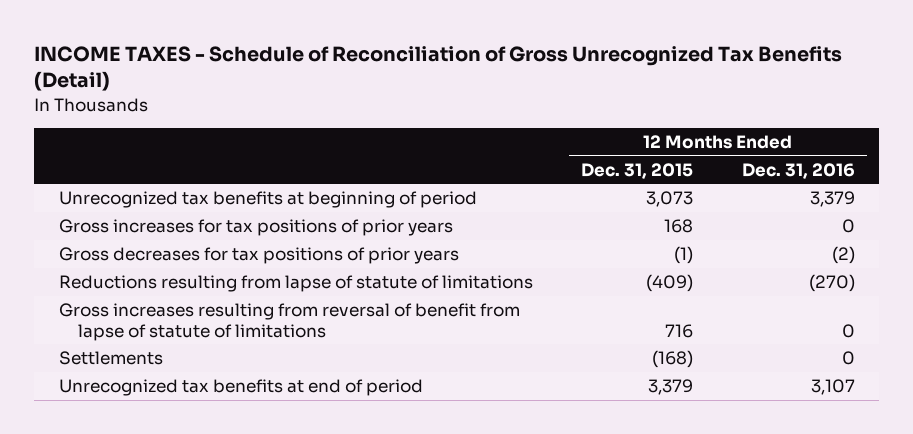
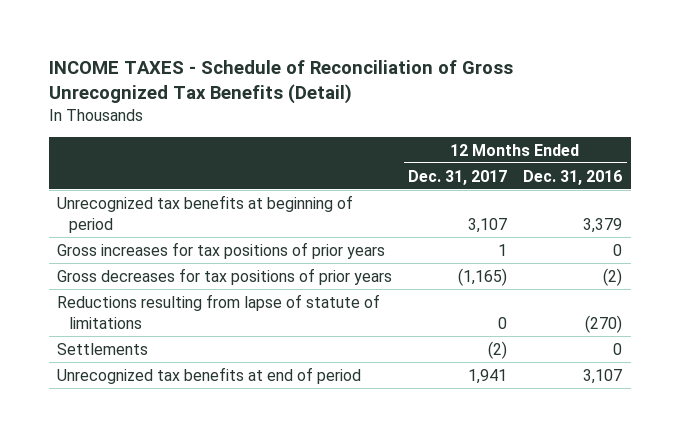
[581,162,694,179] Dec. 31, 2015 -> none
none -> [408,169,508,185] Dec. 31, 2017
[58,303,520,341] Gross increases resulting from reversal of benefit from lapse of statute of limitations -> none

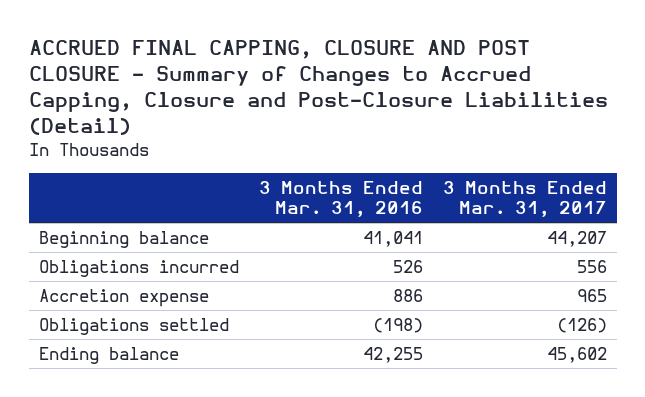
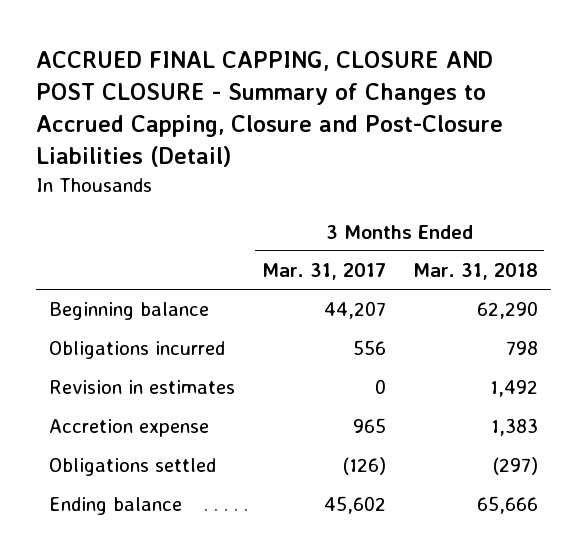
[258,180,423,218] 3 Months Ended Mar. 31, 2016 -> none
none -> [412,263,538,281] Mar. 31, 2018
none -> [49,380,236,395] Revision in estimates

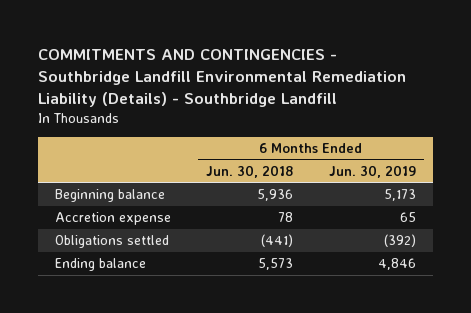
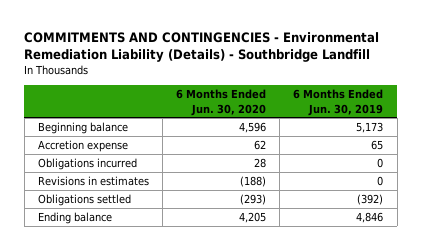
[37,48,406,107] COMMITMENTS AND CONTINGENCIES - Southbridge Landfill Environmental Remediation Liability (Details) - Southbridge Landfill -> [24,31,380,63] COMMITMENTS AND CONTINGENCIES - Environmental Remediation Liability (Details) - Southbridge Landfill
[206,164,294,178] Jun. 30, 2018 -> none
none -> [176,89,267,116] 6 Months Ended Jun. 30, 2020
none -> [38,157,138,170] Obligations incurred
none -> [38,175,150,186] Revisions in estimates

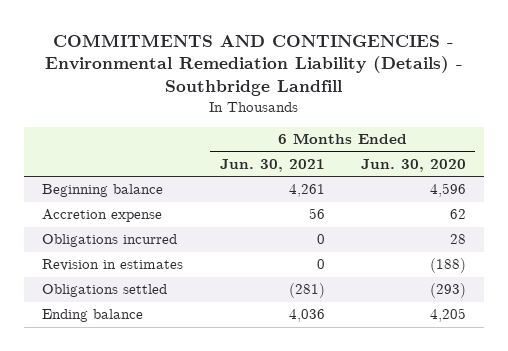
[293,89,384,116] 6 Months Ended Jun. 30, 2019 -> none
none -> [219,158,325,172] Jun. 30, 2021
[38,175,150,186] Revisions in estimates -> [42,259,184,272] Revision in estimates

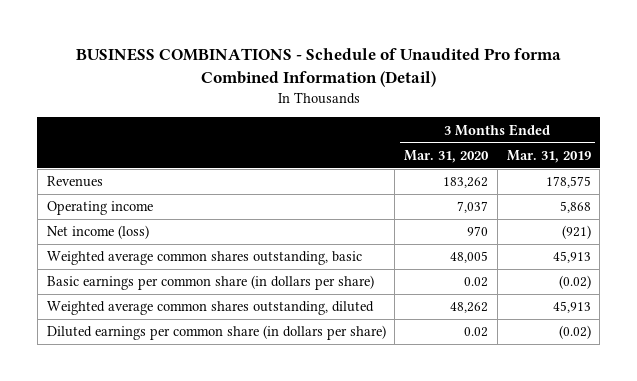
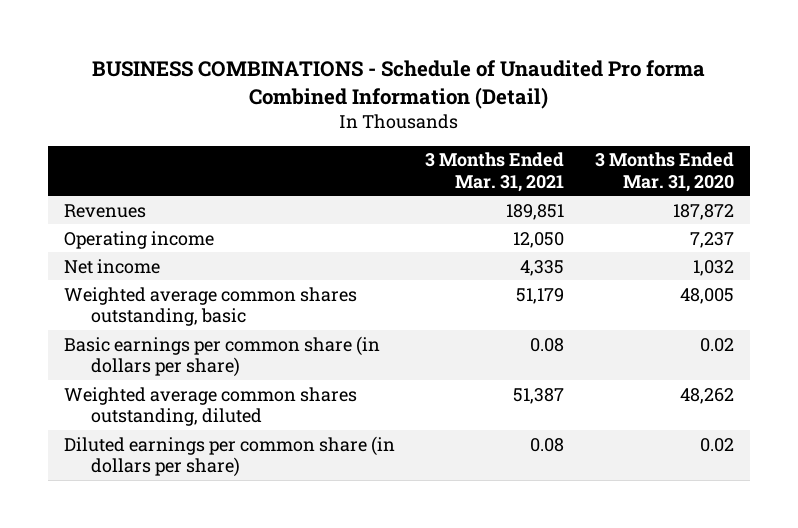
[506,149,591,163] Mar. 31, 2019 -> none
none -> [425,152,565,192] 3 Months Ended Mar. 31, 2021
[443,177,489,189] 183,262 -> [673,203,735,220] 187,872
[457,201,489,214] 7,037 -> [690,231,735,248] 7,237
[46,225,149,240] Net income (loss) -> [63,258,160,274] Net income
[467,226,489,237] 970 -> [693,259,735,276] 1,032

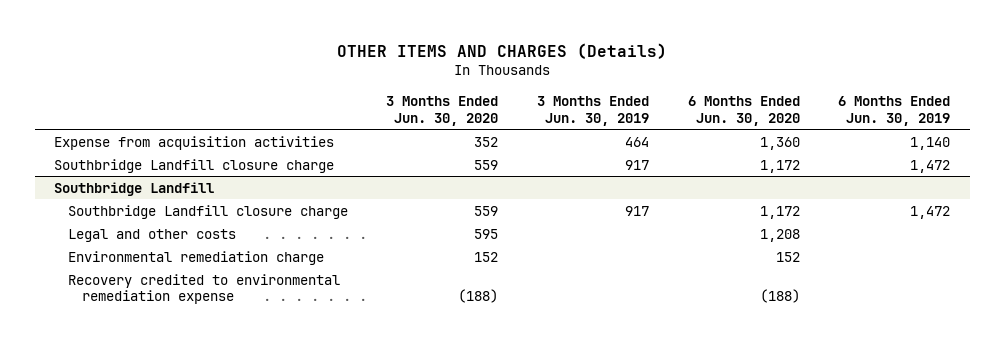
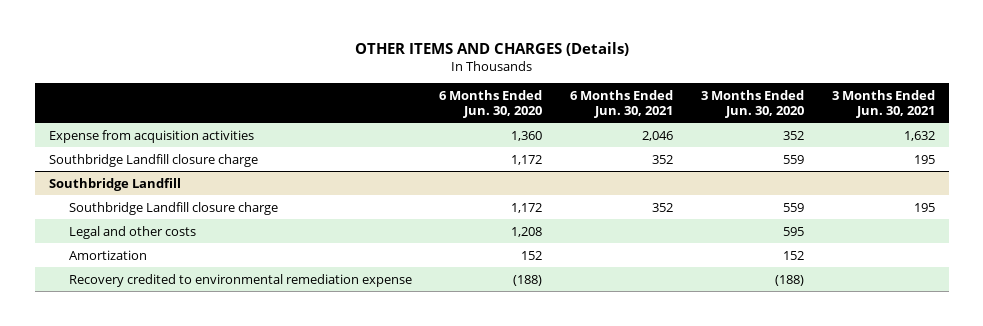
[537,95,650,126] 3 Months Ended Jun. 30, 2019 -> none
[838,95,951,126] 6 Months Ended Jun. 30, 2019 -> none
none -> [570,90,674,118] 6 Months Ended Jun. 30, 2021
none -> [831,90,935,118] 3 Months Ended Jun. 30, 2021
[67,250,324,265] Environmental remediation charge -> [68,249,147,260] Amortization

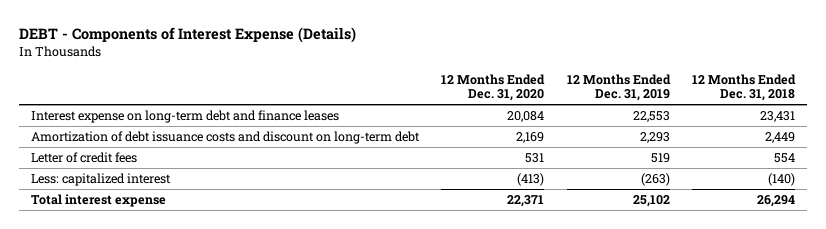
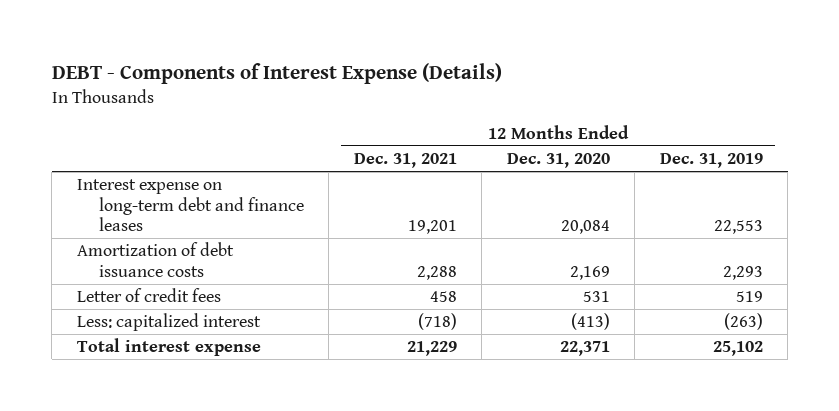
[692,73,797,102] 12 Months Ended Dec. 31, 2018 -> none
none -> [353,153,457,169] Dec. 31, 2021
[30,131,420,145] Amortization of debt issuance costs and discount on long-term debt -> [76,242,234,277] Amortization of debt issuance costs

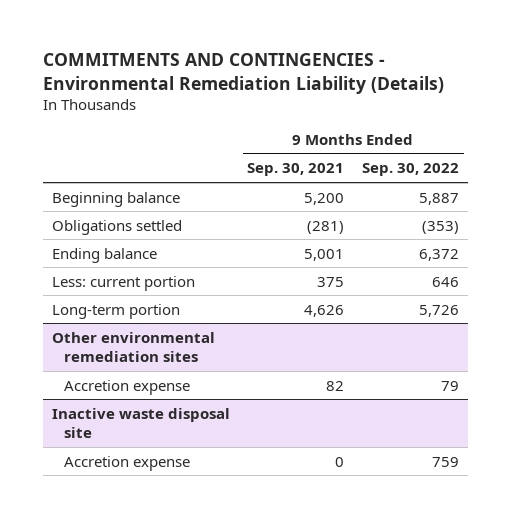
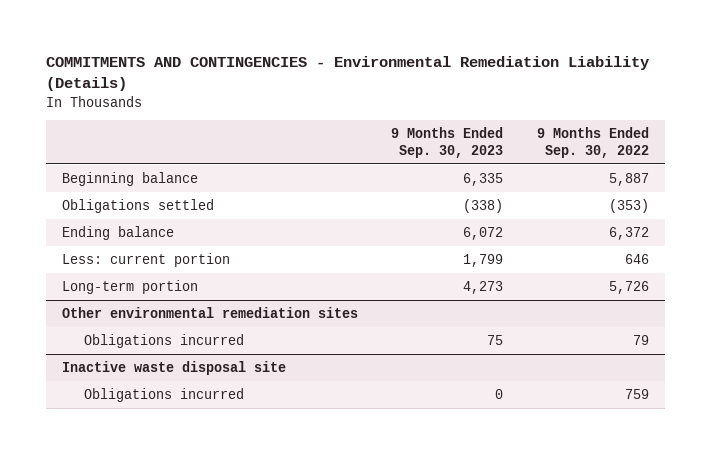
[247,163,345,177] Sep. 30, 2021 -> none
none -> [391,127,504,158] 9 Months Ended Sep. 30, 2023
[63,379,190,395] Accretion expense -> [84,334,245,349] Obligations incurred
[63,455,190,471] Accretion expense -> [84,388,245,403] Obligations incurred

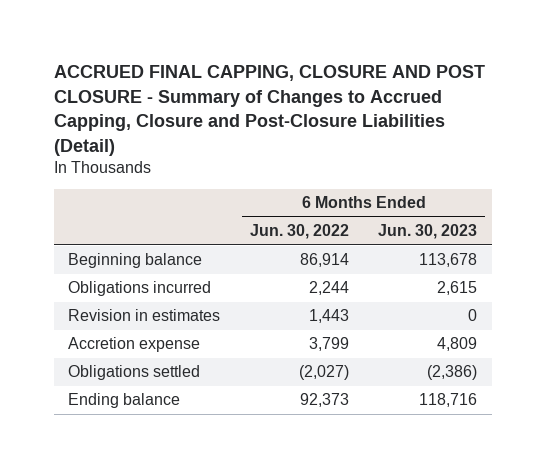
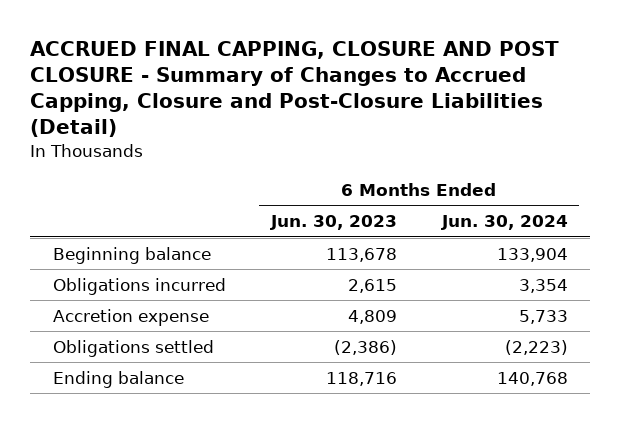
[249,224,349,240] Jun. 30, 2022 -> none
none -> [440,215,568,231] Jun. 30, 2024
[68,309,221,322] Revision in estimates -> none

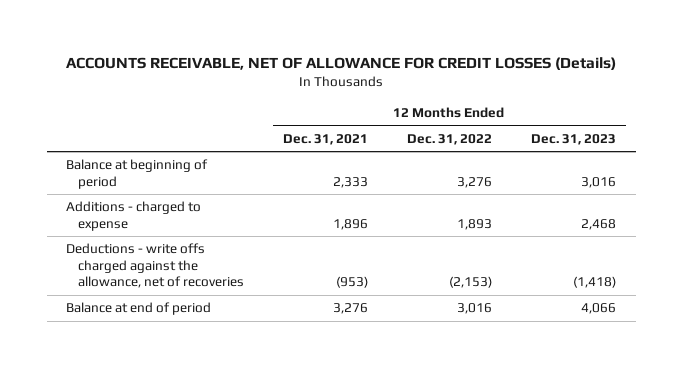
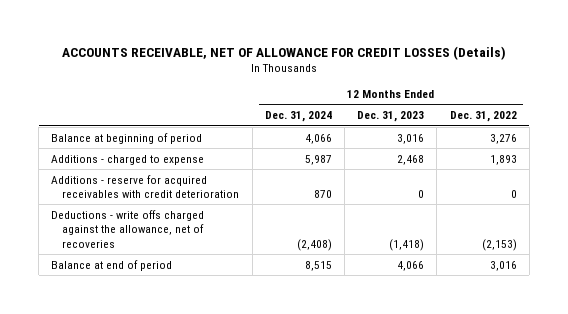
[282,133,368,145] Dec. 31, 2021 -> none
none -> [264,111,332,123] Dec. 31, 2024
none -> [51,174,240,199] Additions - reserve for acquired receivables with credit deterioration

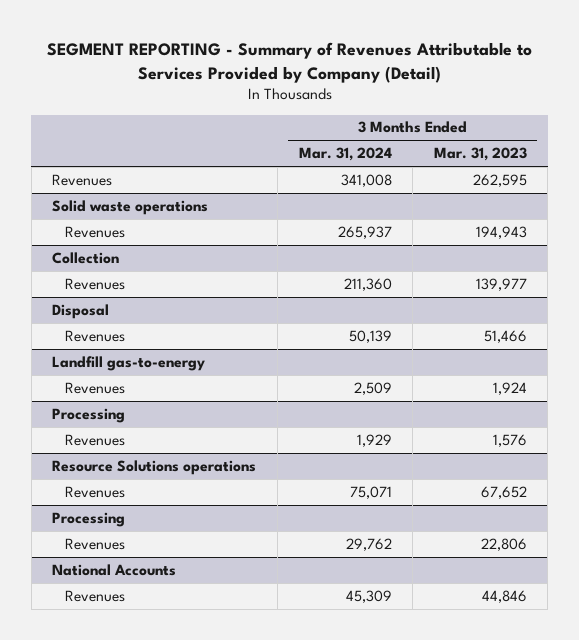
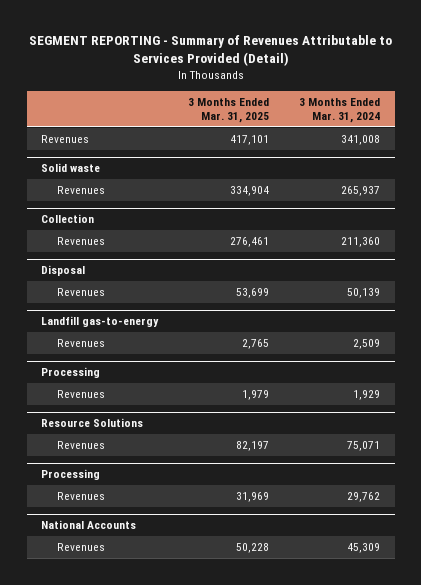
[46,41,532,83] SEGMENT REPORTING - Summary of Revenues Attributable to Services Provided by Company (Detail) -> [28,34,392,67] SEGMENT REPORTING - Summary of Revenues Attributable to Services Provided (Detail)
[433,147,527,162] Mar. 31, 2023 -> none
none -> [188,97,270,123] 3 Months Ended Mar. 31, 2025
[52,199,209,215] Solid waste operations -> [41,163,101,173] Solid waste
[52,459,257,475] Resource Solutions operations -> [41,418,144,428] Resource Solutions

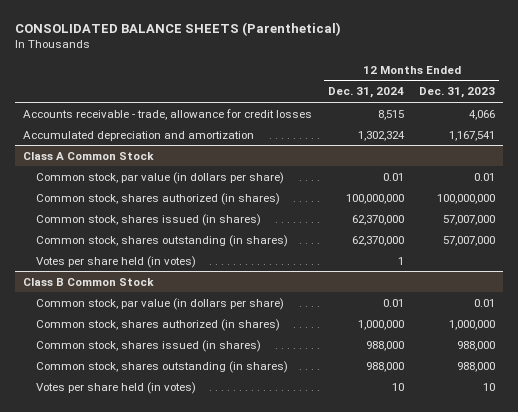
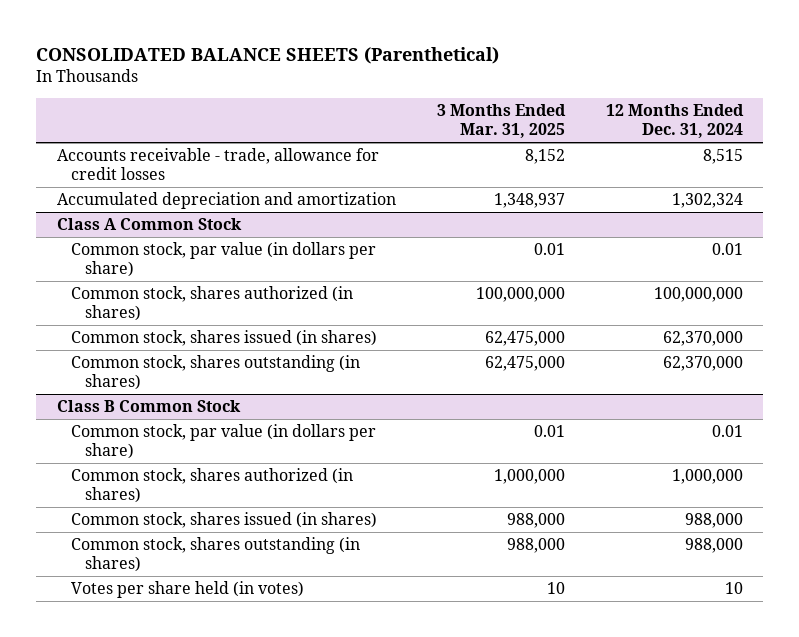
[419,87,496,99] Dec. 31, 2023 -> none
none -> [436,104,566,139] 3 Months Ended Mar. 31, 2025
[35,255,196,268] Votes per share held (in votes) -> none

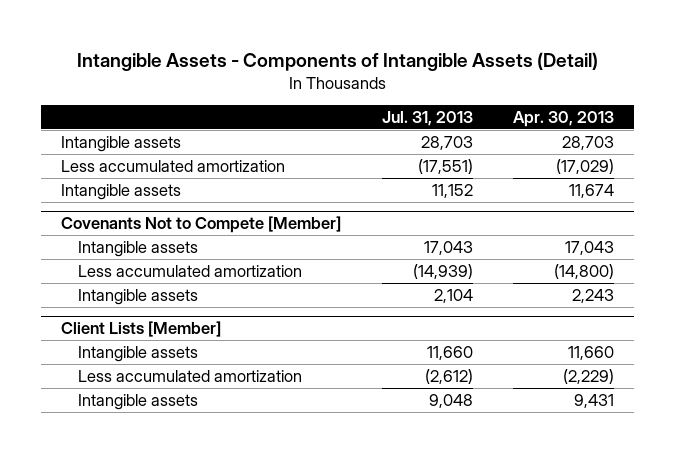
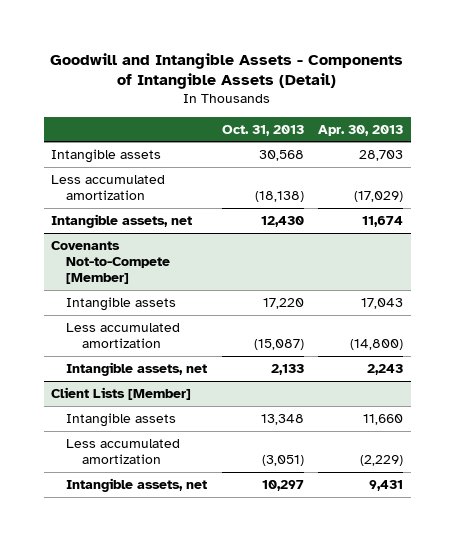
[76,51,598,71] Intangible Assets - Components of Intangible Assets (Detail) -> [50,52,404,90] Goodwill and Intangible Assets - Components of Intangible Assets (Detail)
[381,111,473,127] Jul. 31, 2013 -> none
none -> [221,124,304,136] Oct. 31, 2013
[61,183,182,200] Intangible assets -> [51,213,193,228] Intangible assets, net
[61,216,342,234] Covenants Not to Compete [Member] -> [51,240,171,285] Covenants Not-to-Compete [Member]
[77,288,198,305] Intangible assets -> [66,361,208,376] Intangible assets, net
[77,393,198,410] Intangible assets -> [66,477,208,492] Intangible assets, net

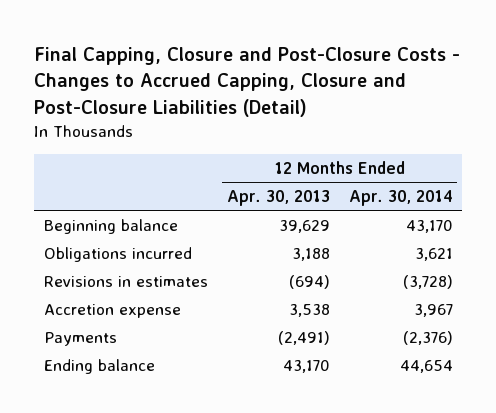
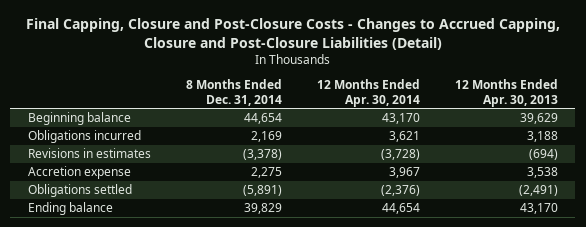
none -> [185,79,282,106] 8 Months Ended Dec. 31, 2014
[43,331,117,346] Payments -> [27,184,132,198] Obligations settled

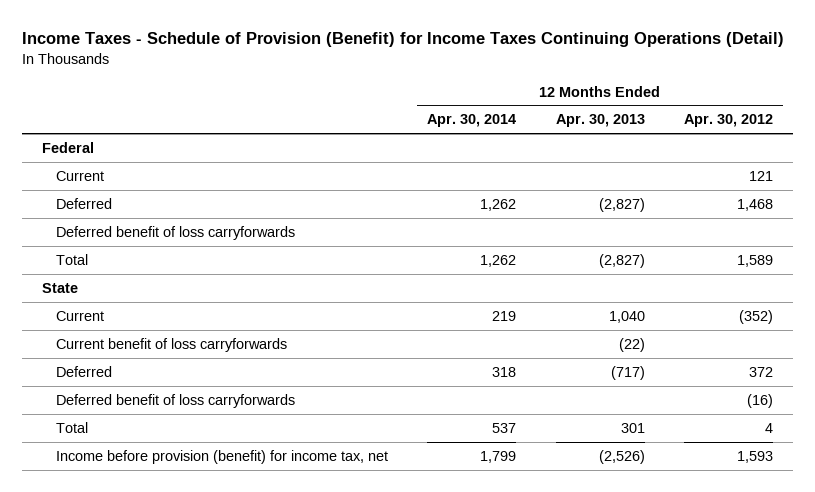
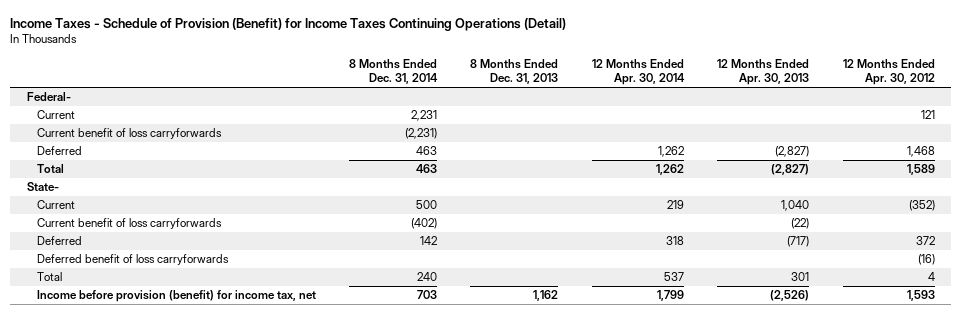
none -> [349,58,439,85] 8 Months Ended Dec. 31, 2014
none -> [470,58,559,85] 8 Months Ended Dec. 31, 2013
[41,141,94,153] Federal -> [26,92,71,102] Federal-
none -> [36,128,222,140] Current benefit of loss carryforwards
[55,225,295,240] Deferred benefit of loss carryforwards -> none
[41,282,78,293] State -> [26,182,59,192] State-

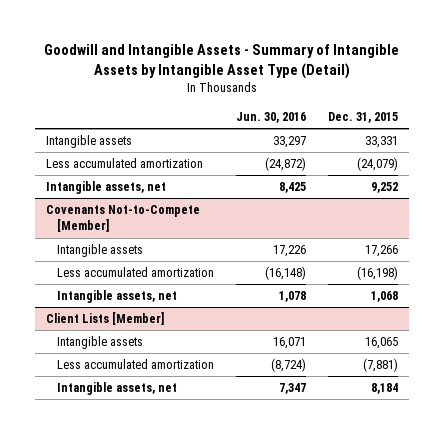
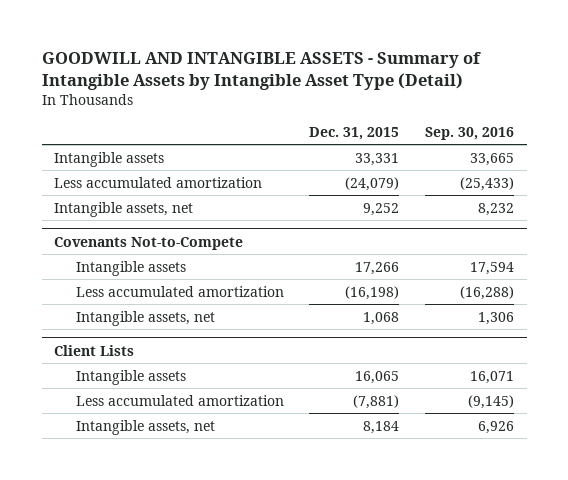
[44,44,400,79] Goodwill and Intangible Assets - Summary of Intangible Assets by Intangible Asset Type (Detail) -> [41,51,481,90] GOODWILL AND INTANGIBLE ASSETS - Summary of Intangible Assets by Intangible Asset Type (Detail)
[236,111,307,123] Jun. 30, 2016 -> none
none -> [424,126,514,140] Sep. 30, 2016
[46,205,201,233] Covenants Not-to-Compete [Member] -> [54,236,244,250] Covenants Not-to-Compete
[46,312,165,326] Client Lists [Member] -> [54,344,135,356] Client Lists

